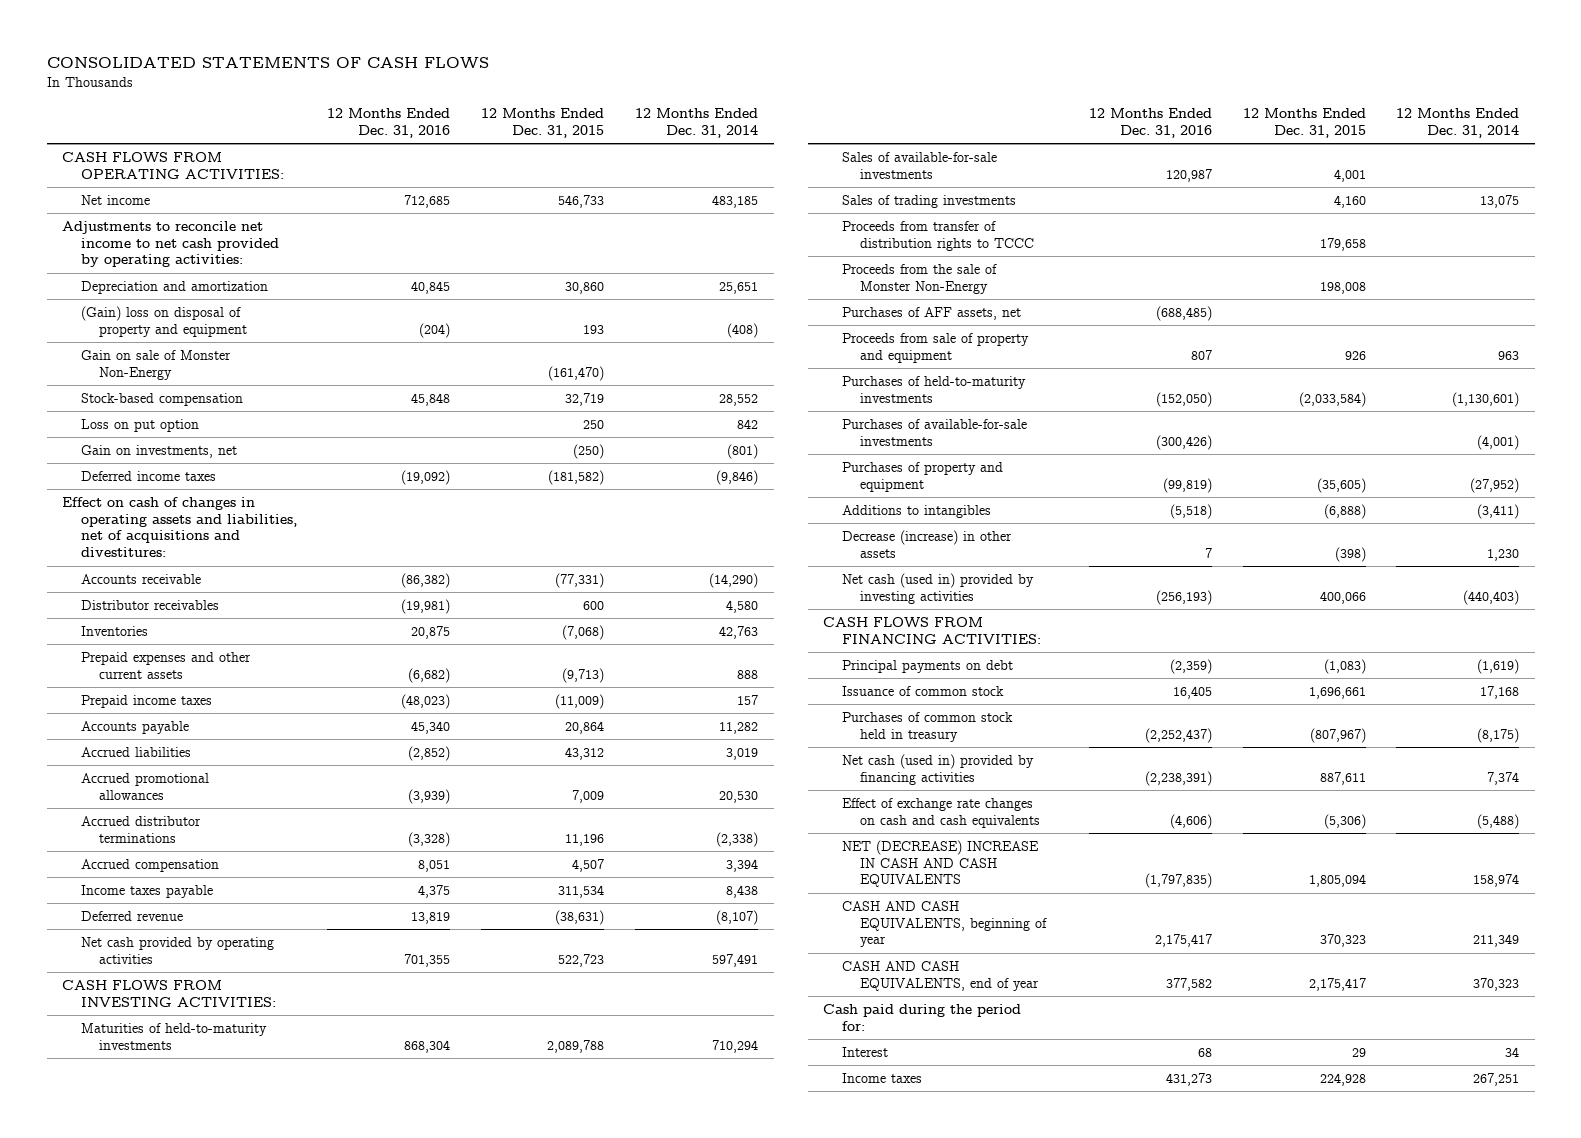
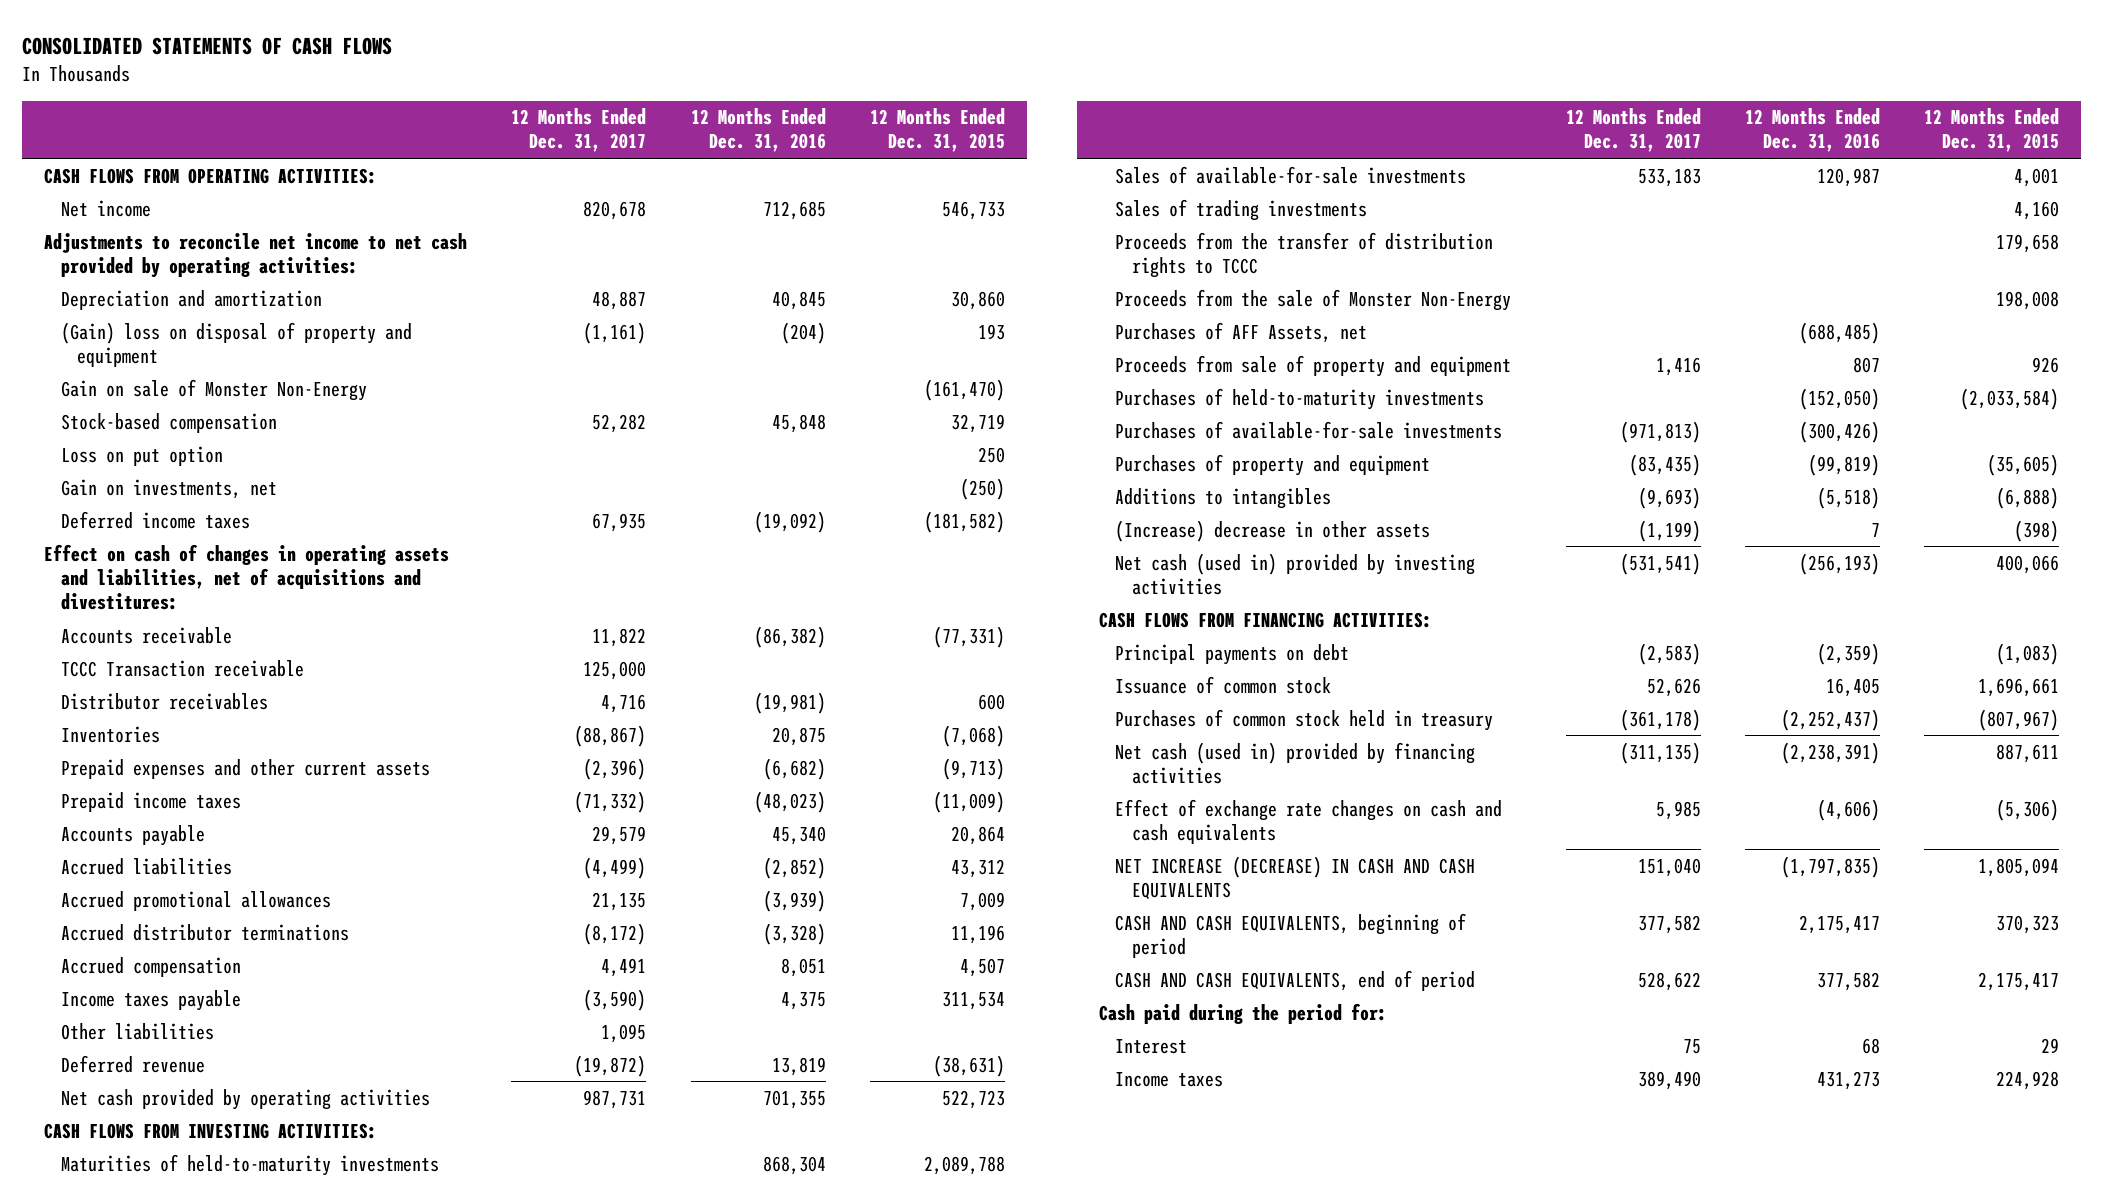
[635,108,759,139] 12 Months Ended Dec. 31, 2014 -> none
none -> [511,108,647,153] 12 Months Ended Dec. 31, 2017
none -> [60,659,304,677] TCCC Transaction receivable
none -> [60,1022,214,1040] Other liabilities
[841,220,1035,251] Proceeds from transfer of distribution rights to TCCC -> [1115,231,1494,278] Proceeds from the transfer of distribution rights to TCCC
[841,306,1021,320] Purchases of AFF assets, net -> [1115,321,1368,343] Purchases of AFF Assets, net
[841,529,1012,558] Decrease (increase) in other assets -> [1115,519,1431,542] (Increase) decrease in other assets
[841,839,1039,888] NET (DECREASE) INCREASE IN CASH AND CASH EQUIVALENTS -> [1115,855,1476,900] NET INCREASE (DECREASE) IN CASH AND CASH EQUIVALENTS
[841,900,1048,948] CASH AND CASH EQUIVALENTS, beginning of year -> [1115,912,1467,958] CASH AND CASH EQUIVALENTS, beginning of period
[841,960,1040,991] CASH AND CASH EQUIVALENTS, end of year -> [1115,969,1476,991] CASH AND CASH EQUIVALENTS, end of period

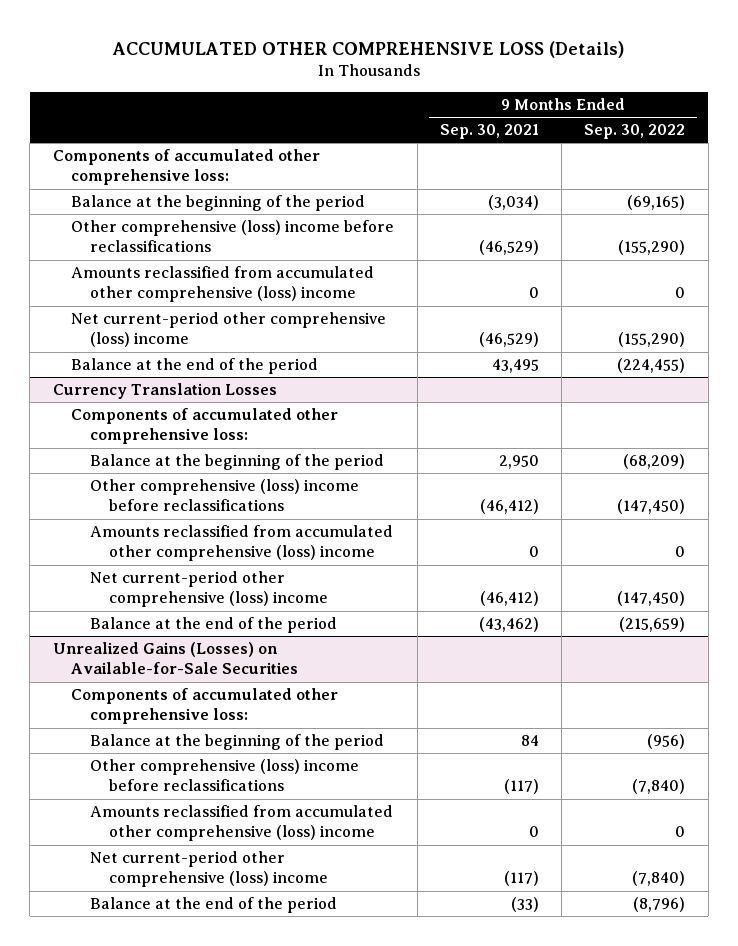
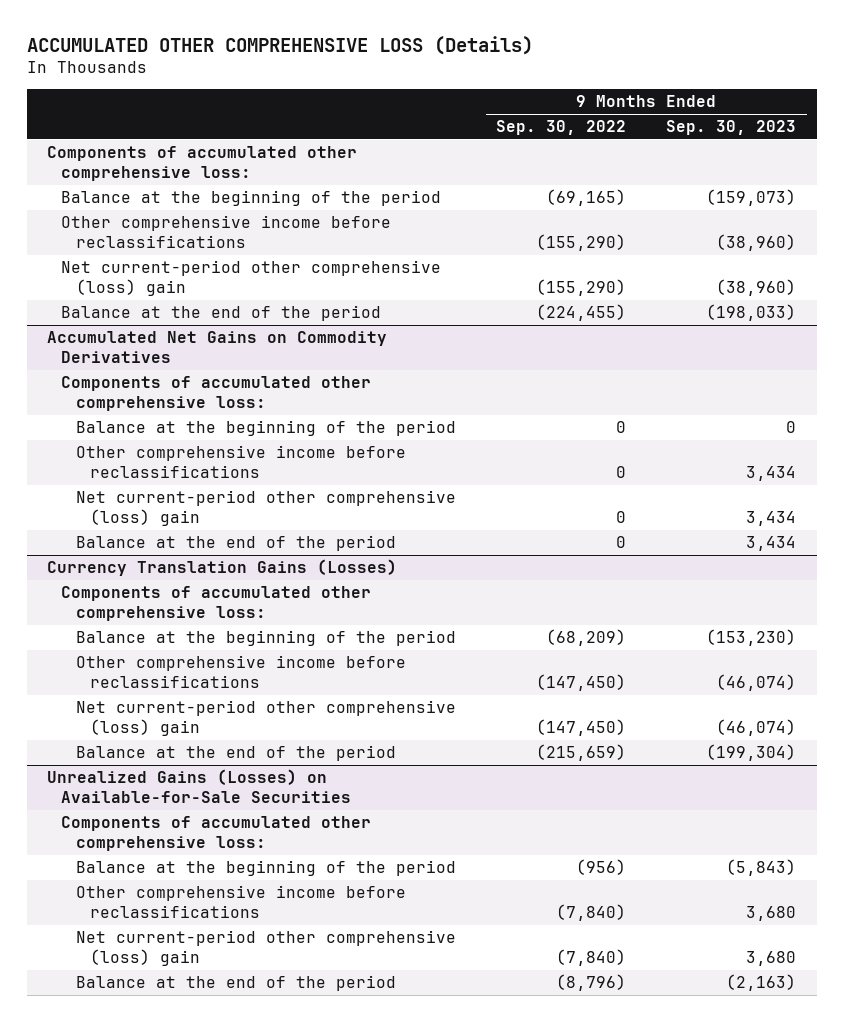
[439,124,539,140] Sep. 30, 2021 -> none
none -> [666,120,797,136] Sep. 30, 2023
[71,266,375,303] Amounts reclassified from accumulated other comprehensive (loss) income -> none
[71,220,395,253] Other comprehensive (loss) income before reclassifications -> [61,215,392,249] Other comprehensive income before reclassifications
[71,312,387,348] Net current-period other comprehensive (loss) income -> [61,260,442,297] Net current-period other comprehensive (loss) gain
[52,383,277,400] Currency Translation Losses -> none
none -> [47,331,388,364] Accumulated Net Gains on Commodity Derivatives
none -> [75,420,456,437] Balance at the beginning of the period
none -> [75,445,406,479] Other comprehensive income before reclassifications
none -> [75,490,456,527] Net current-period other comprehensive (loss) gain
none -> [75,535,396,552] Balance at the end of the period
none -> [47,559,398,577] Currency Translation Gains (Losses)
none -> [61,586,372,622] Components of accumulated other comprehensive loss:
[90,525,394,562] Amounts reclassified from accumulated other comprehensive (loss) income -> none
[90,479,360,512] Other comprehensive (loss) income before reclassifications -> [75,655,406,689] Other comprehensive income before reclassifications
[90,571,329,608] Net current-period other comprehensive (loss) income -> [75,700,456,737] Net current-period other comprehensive (loss) gain
[90,805,394,842] Amounts reclassified from accumulated other comprehensive (loss) income -> none
[90,759,360,792] Other comprehensive (loss) income before reclassifications -> [75,885,406,919] Other comprehensive income before reclassifications
[90,851,329,888] Net current-period other comprehensive (loss) income -> [75,930,456,967] Net current-period other comprehensive (loss) gain

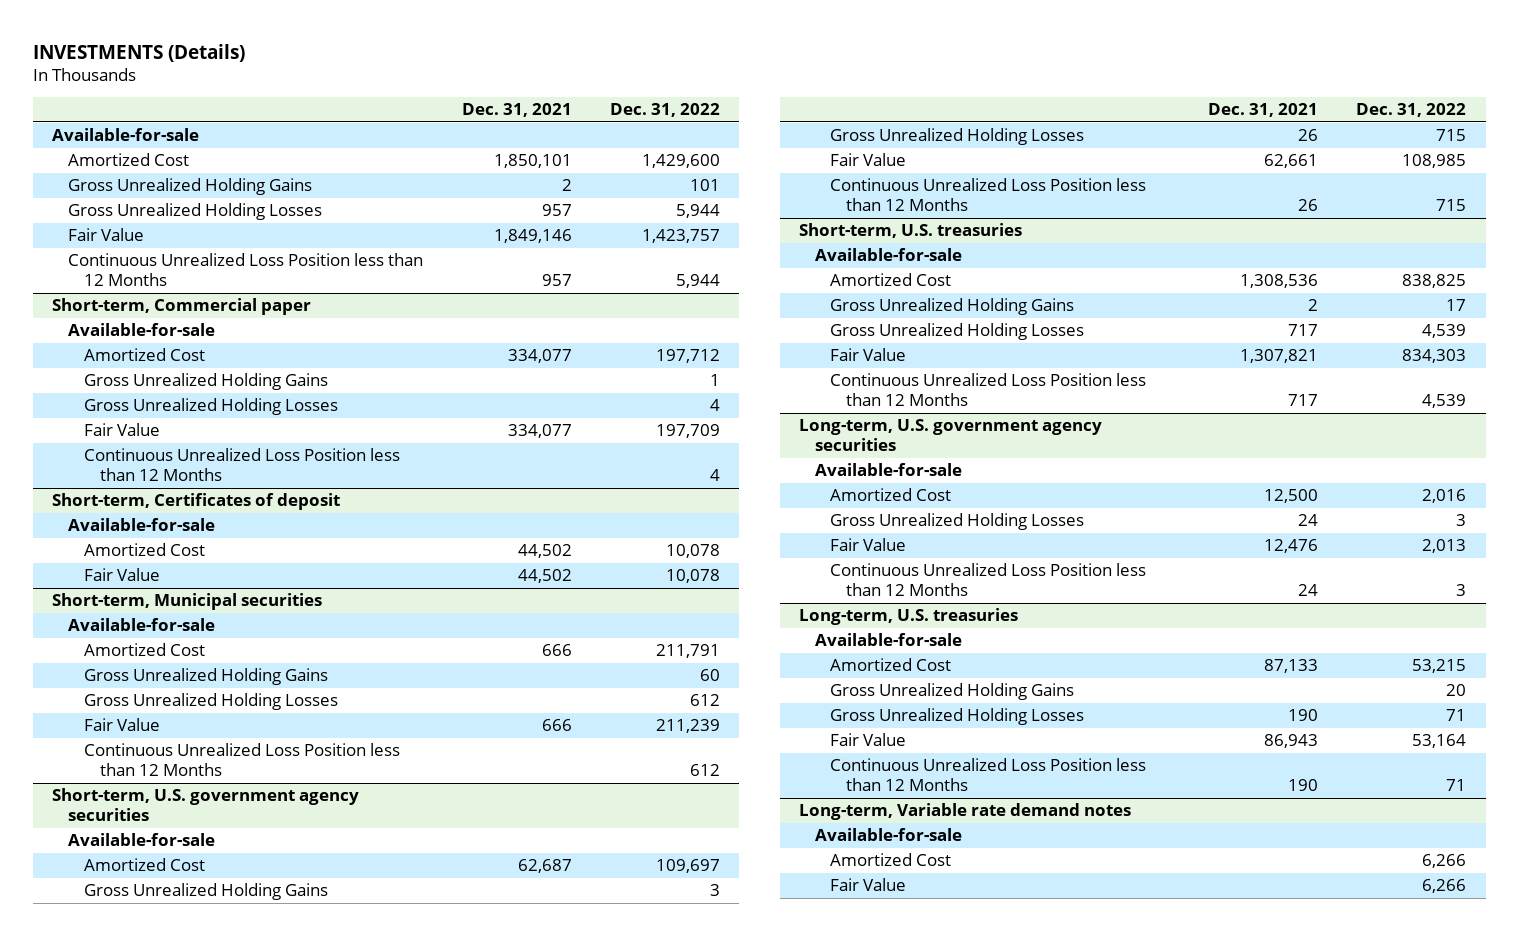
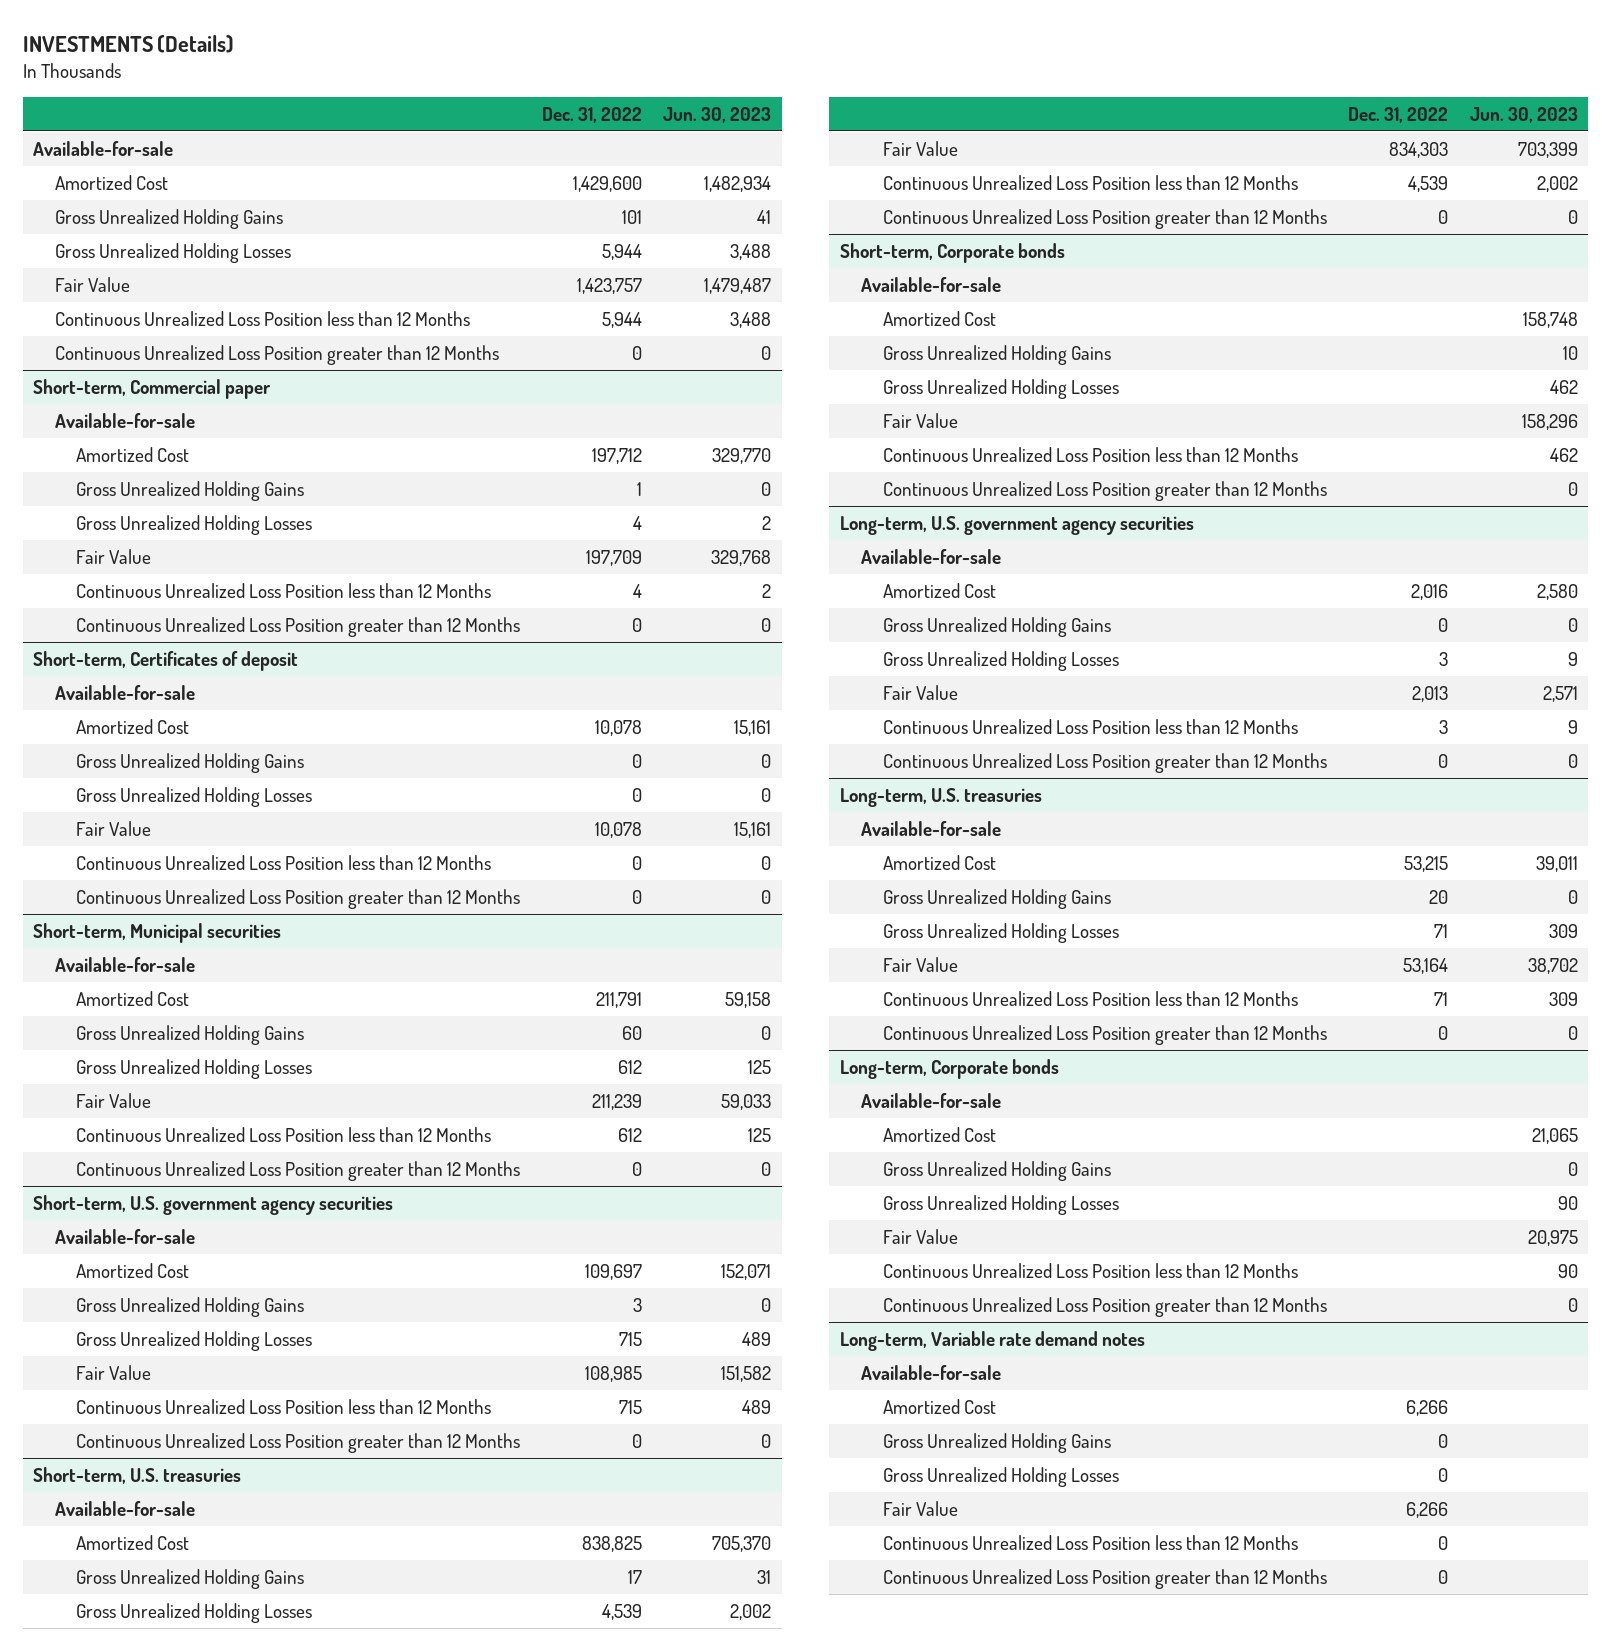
[461,103,572,118] Dec. 31, 2021 -> none
none -> [663,106,772,123] Jun. 30, 2023
none -> [54,345,499,366] Continuous Unrealized Loss Position greater than 12 Months
none -> [76,617,521,638] Continuous Unrealized Loss Position greater than 12 Months
none -> [76,753,305,774] Gross Unrealized Holding Gains
none -> [76,787,313,808] Gross Unrealized Holding Losses
none -> [76,855,492,871] Continuous Unrealized Loss Position less than 12 Months
none -> [76,889,521,910] Continuous Unrealized Loss Position greater than 12 Months
none -> [76,1161,521,1182] Continuous Unrealized Loss Position greater than 12 Months
none -> [76,1433,521,1454] Continuous Unrealized Loss Position greater than 12 Months
none -> [883,209,1328,230] Continuous Unrealized Loss Position greater than 12 Months
none -> [839,243,1065,264] Short-term, Corporate bonds
none -> [861,277,1002,293] Available-for-sale
none -> [883,311,997,327] Amortized Cost
none -> [883,345,1112,366] Gross Unrealized Holding Gains
none -> [883,379,1120,400] Gross Unrealized Holding Losses
none -> [883,413,959,429] Fair Value
none -> [883,447,1299,463] Continuous Unrealized Loss Position less than 12 Months
none -> [883,481,1328,502] Continuous Unrealized Loss Position greater than 12 Months
none -> [883,617,1112,638] Gross Unrealized Holding Gains
none -> [883,753,1328,774] Continuous Unrealized Loss Position greater than 12 Months
none -> [883,1025,1328,1046] Continuous Unrealized Loss Position greater than 12 Months
none -> [839,1059,1059,1080] Long-term, Corporate bonds
none -> [861,1093,1002,1109] Available-for-sale
none -> [883,1127,997,1143] Amortized Cost
none -> [883,1161,1112,1182] Gross Unrealized Holding Gains
none -> [883,1195,1120,1216] Gross Unrealized Holding Losses
none -> [883,1229,959,1245] Fair Value
none -> [883,1263,1299,1279] Continuous Unrealized Loss Position less than 12 Months
none -> [883,1297,1328,1318] Continuous Unrealized Loss Position greater than 12 Months
none -> [883,1433,1112,1454] Gross Unrealized Holding Gains
none -> [883,1467,1120,1488] Gross Unrealized Holding Losses
none -> [883,1535,1299,1551] Continuous Unrealized Loss Position less than 12 Months
none -> [883,1569,1328,1590] Continuous Unrealized Loss Position greater than 12 Months

